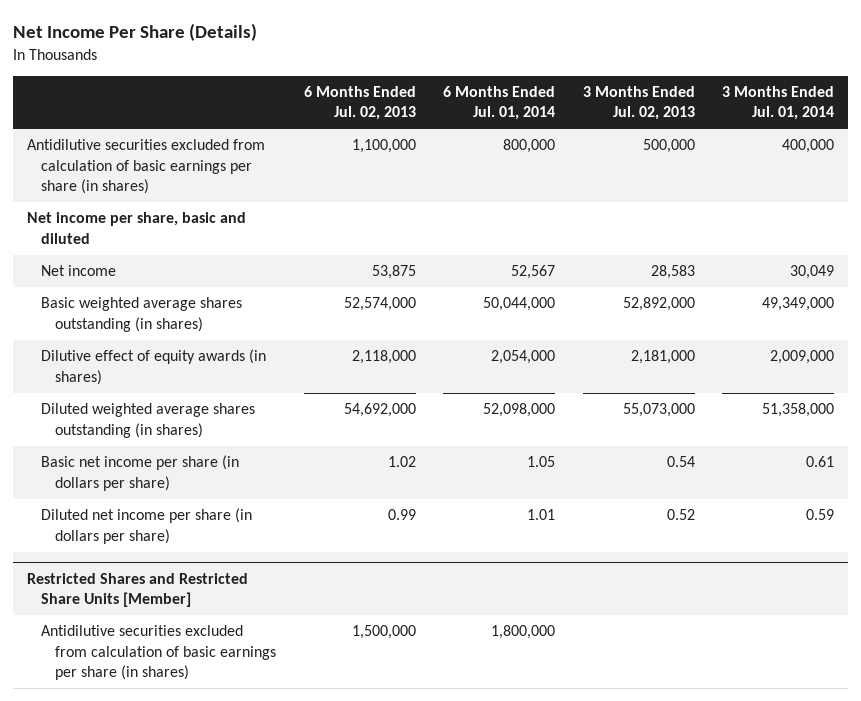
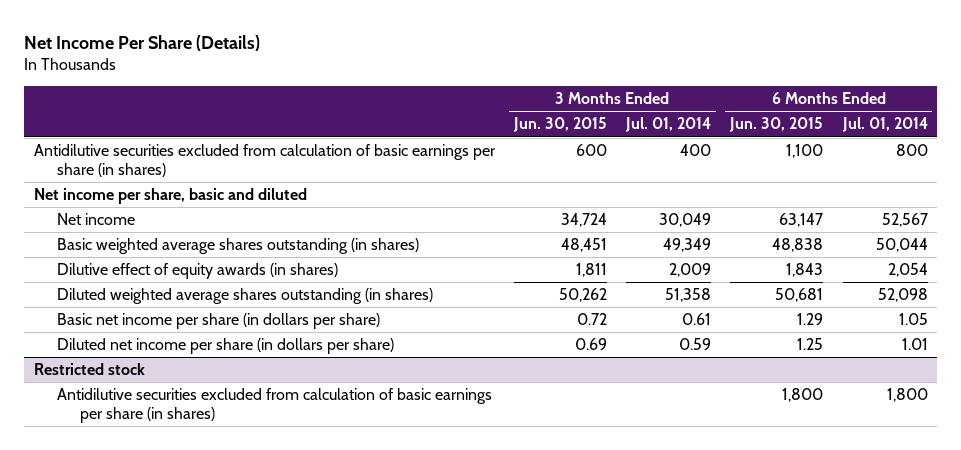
[303,85,416,121] 6 Months Ended Jul. 02, 2013 -> none
[582,85,695,121] 3 Months Ended Jul. 02, 2013 -> none
none -> [512,117,607,133] Jun. 30, 2015
none -> [729,117,824,133] Jun. 30, 2015
[503,139,556,154] 800,000 -> [895,144,928,157] 800
[782,139,835,154] 400,000 -> [680,144,712,157] 400
[483,297,556,312] 50,044,000 -> [875,238,928,253] 50,044
[762,297,835,312] 49,349,000 -> [663,238,712,253] 49,349
[491,350,556,365] 2,054,000 -> [887,263,928,278] 2,054
[770,350,835,365] 2,009,000 -> [669,263,712,278] 2,009
[483,403,556,418] 52,098,000 -> [877,288,928,303] 52,098
[762,403,835,418] 51,358,000 -> [665,288,712,303] 51,358
[27,572,249,607] Restricted Shares and Restricted Share Units [Member] -> none
none -> [33,363,145,376] Restricted stock
[491,625,556,640] 1,800,000 -> [886,388,928,403] 1,800

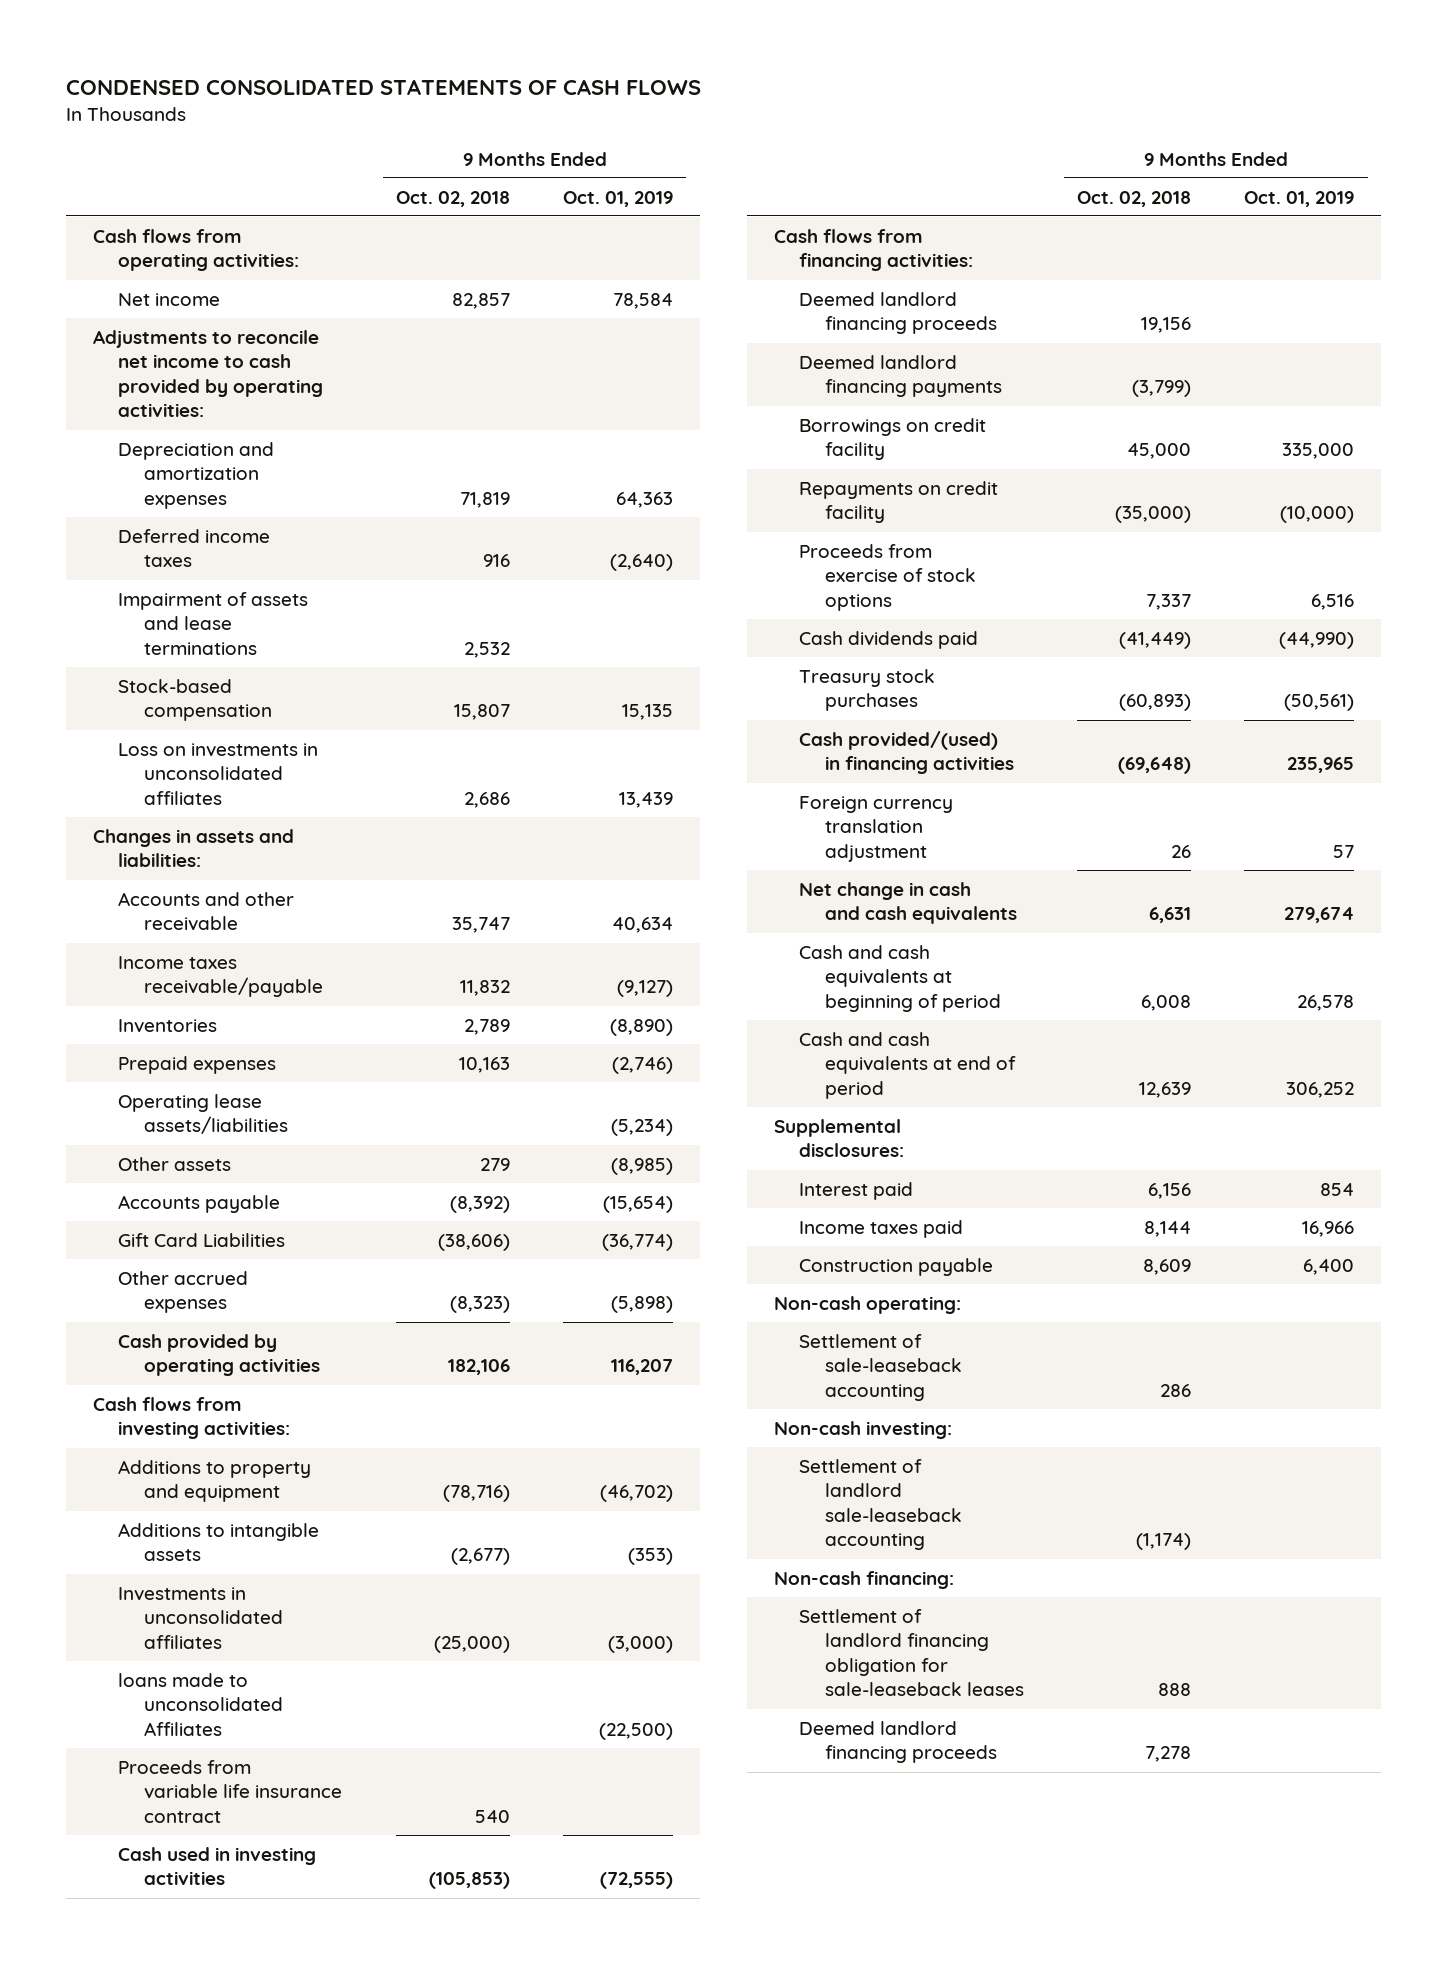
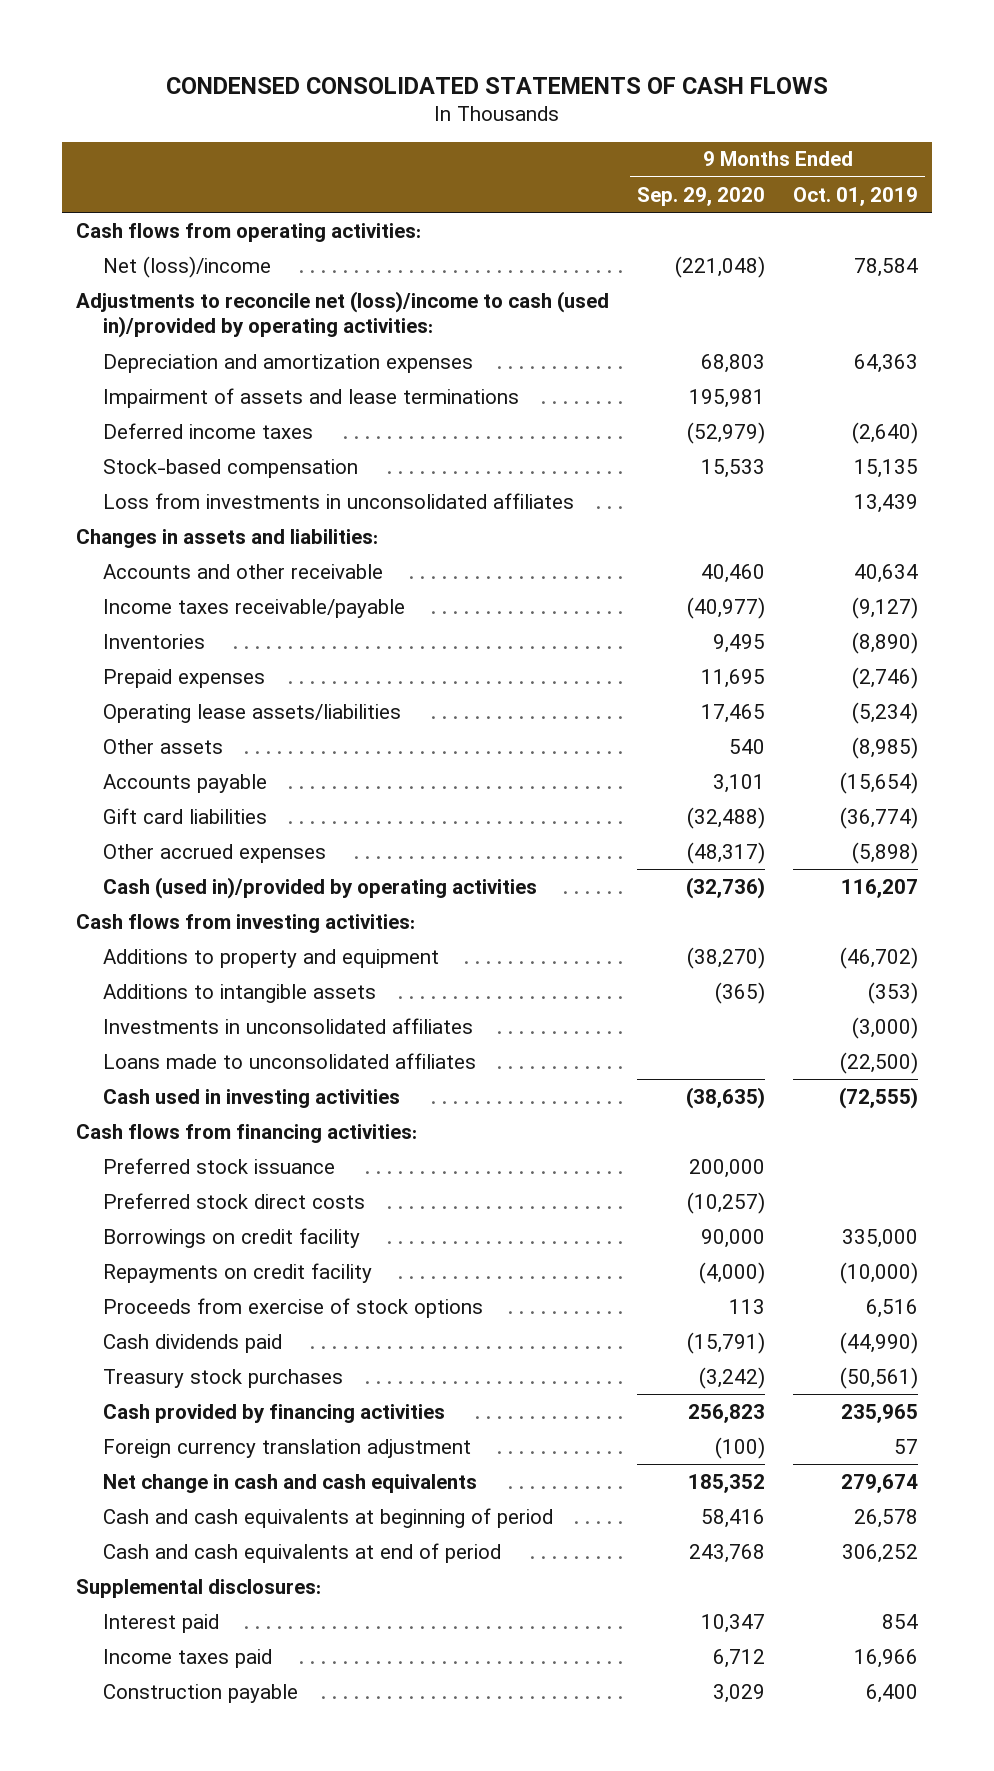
[395,190,510,207] Oct. 02, 2018 -> none
none -> [637,186,766,206] Sep. 29, 2020
[118,292,221,306] Net income -> [103,255,272,278] Net (loss)/income
[92,329,324,418] Adjustments to reconcile net income to cash provided by operating activities: -> [76,290,610,339] Adjustments to reconcile net (loss)/income to cash (used in)/provided by operating activities:
[118,528,271,568] Deferred income taxes -> [103,422,314,439] Deferred income taxes
[118,742,319,805] Loss on investments in unconsolidated affiliates -> [103,492,575,509] Loss from investments in unconsolidated affiliates
[118,1232,286,1247] Gift Card Liabilities -> [103,807,268,824] Gift card liabilities
[118,1333,320,1377] Cash provided by operating activities -> [103,876,538,899] Cash (used in)/provided by operating activities
[118,1759,342,1823] Proceeds from variable life insurance contract -> none
[118,1672,283,1736] loans made to unconsolidated Affiliates -> [103,1052,477,1069] Loans made to unconsolidated affiliates
[799,291,997,335] Deemed landlord financing proceeds -> none
[799,354,1002,398] Deemed landlord financing payments -> none
none -> [103,1157,336,1174] Preferred stock issuance
none -> [103,1192,366,1209] Preferred stock direct costs
[799,730,1014,775] Cash provided/(used) in financing activities -> [103,1403,446,1423] Cash provided by financing activities
[773,1295,961,1314] Non-cash operating: -> none
[799,1333,962,1401] Settlement of sale-leaseback accounting -> none
[773,1420,952,1439] Non-cash investing: -> none
[799,1458,962,1551] Settlement of landlord sale-leaseback accounting -> none
[773,1570,954,1589] Non-cash financing: -> none
[799,1608,1024,1697] Settlement of landlord financing obligation for sale-leaseback leases -> none
[799,1720,997,1764] Deemed landlord financing proceeds -> none

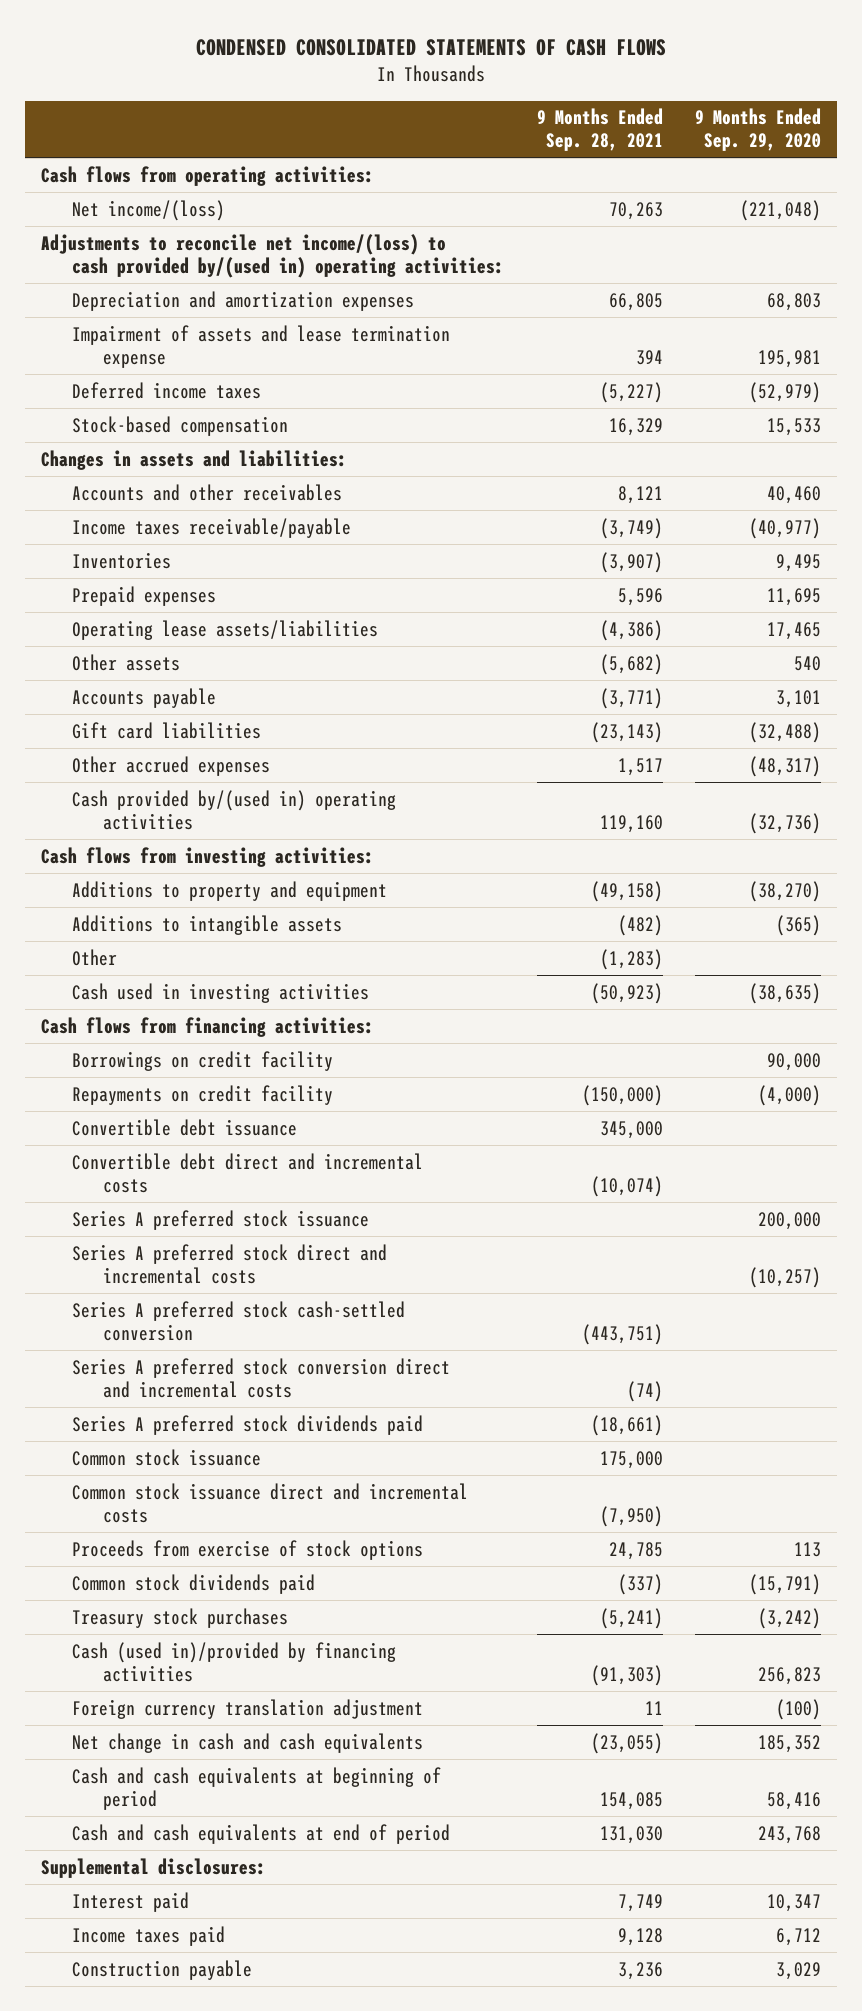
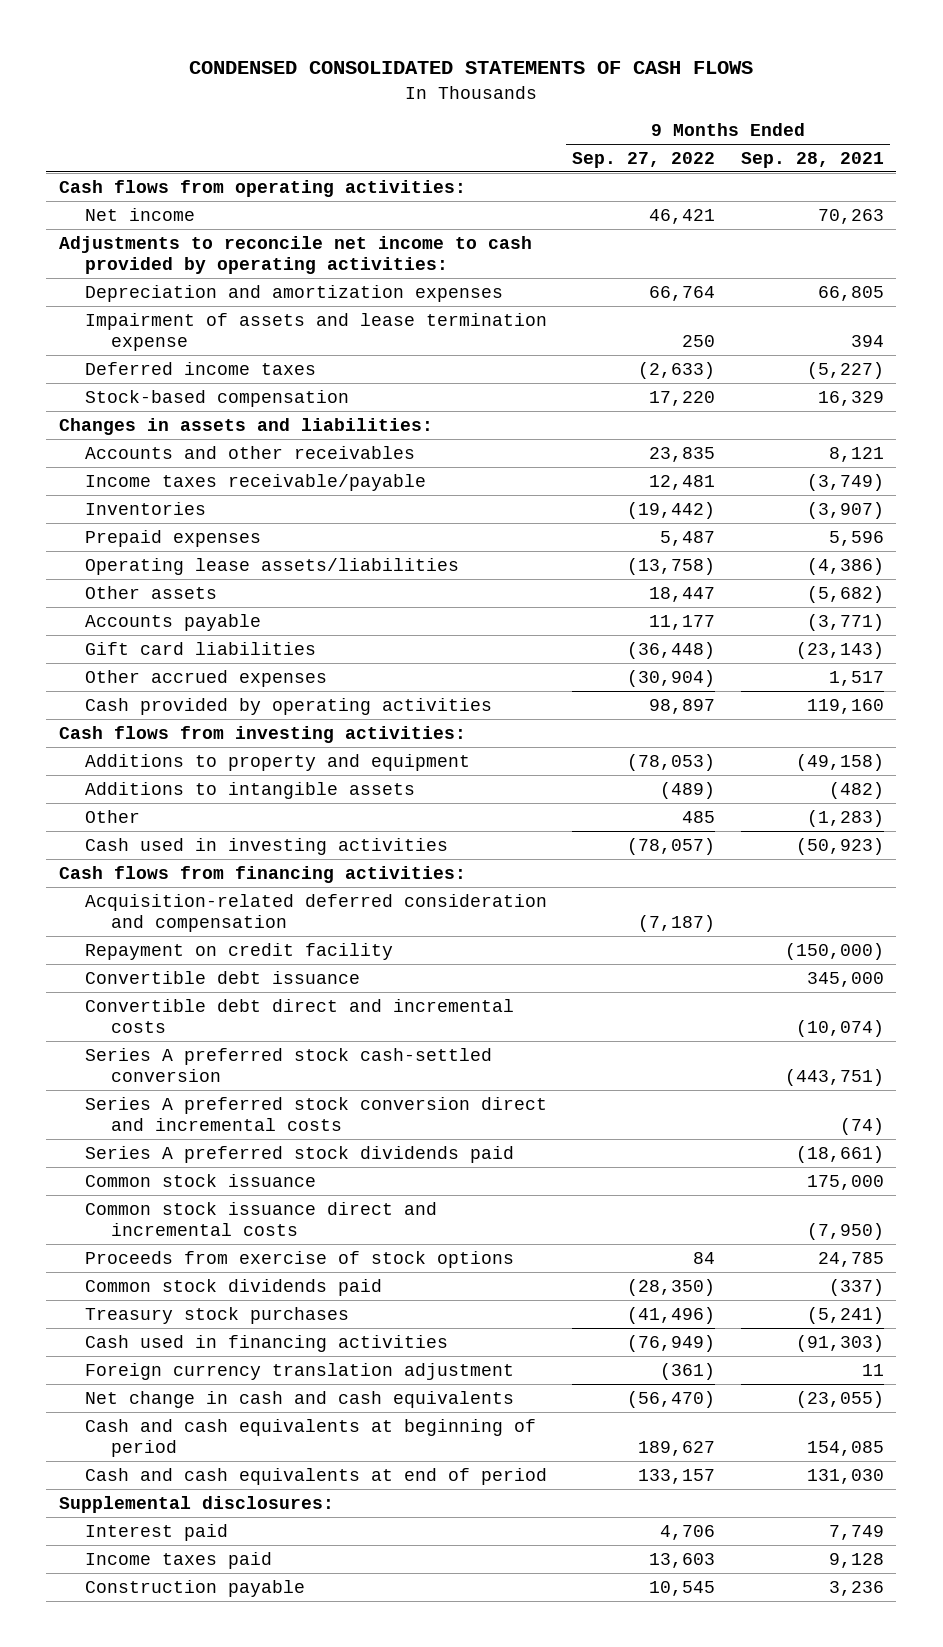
[695,108,822,152] 9 Months Ended Sep. 29, 2020 -> none
none -> [572,151,716,168] Sep. 27, 2022
[72,199,226,221] Net income/(loss) -> [85,207,196,221] Net income
[40,233,505,278] Adjustments to reconcile net income/(loss) to cash provided by/(used in) operating activities: -> [59,235,533,275] Adjustments to reconcile net income to cash provided by operating activities:
[72,789,397,830] Cash provided by/(used in) operating activities -> [85,697,493,715] Cash provided by operating activities
[72,1050,334,1071] Borrowings on credit facility -> none
none -> [85,893,548,933] Acquisition-related deferred consideration and compensation
[72,1084,334,1105] Repayments on credit facility -> [85,942,394,960] Repayment on credit facility
[72,1209,370,1230] Series A preferred stock issuance -> none
[72,1243,388,1284] Series A preferred stock direct and incremental costs -> none
[72,1641,397,1682] Cash (used in)/provided by financing activities -> [85,1334,449,1352] Cash used in financing activities

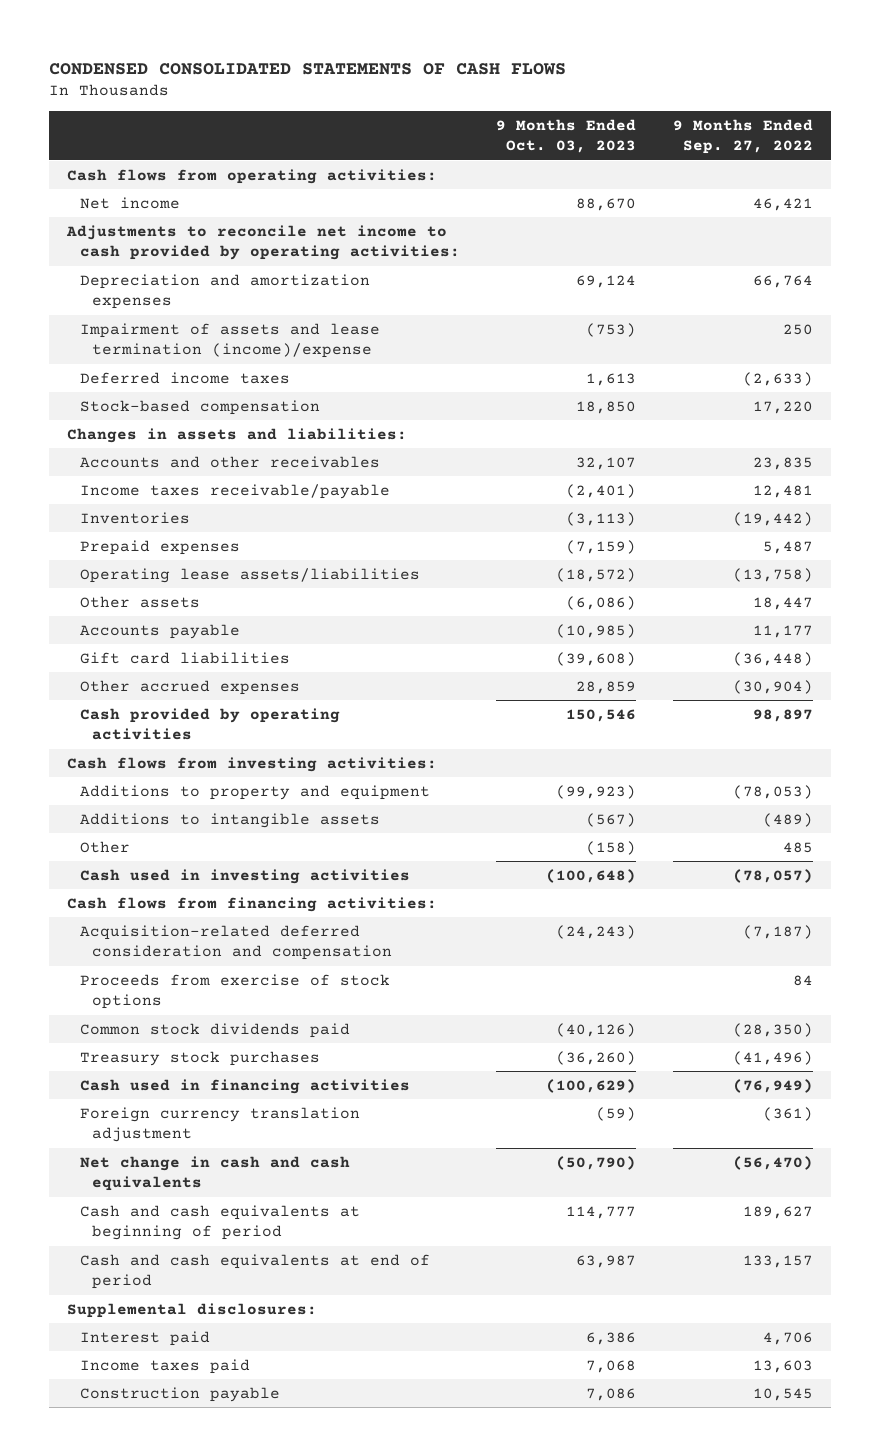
[740,151,884,168] Sep. 28, 2021 -> none
none -> [496,119,637,154] 9 Months Ended Oct. 03, 2023
[85,312,548,352] Impairment of assets and lease termination expense -> [79,322,380,358] Impairment of assets and lease termination (income)/expense
[85,942,394,960] Repayment on credit facility -> none
[85,970,361,984] Convertible debt issuance -> none
[85,998,515,1034] Convertible debt direct and incremental costs -> none
[85,1047,493,1083] Series A preferred stock cash-settled conversion -> none
[85,1096,548,1132] Series A preferred stock conversion direct and incremental costs -> none
[85,1145,515,1163] Series A preferred stock dividends paid -> none
[85,1173,317,1187] Common stock issuance -> none
[85,1201,438,1237] Common stock issuance direct and incremental costs -> none

